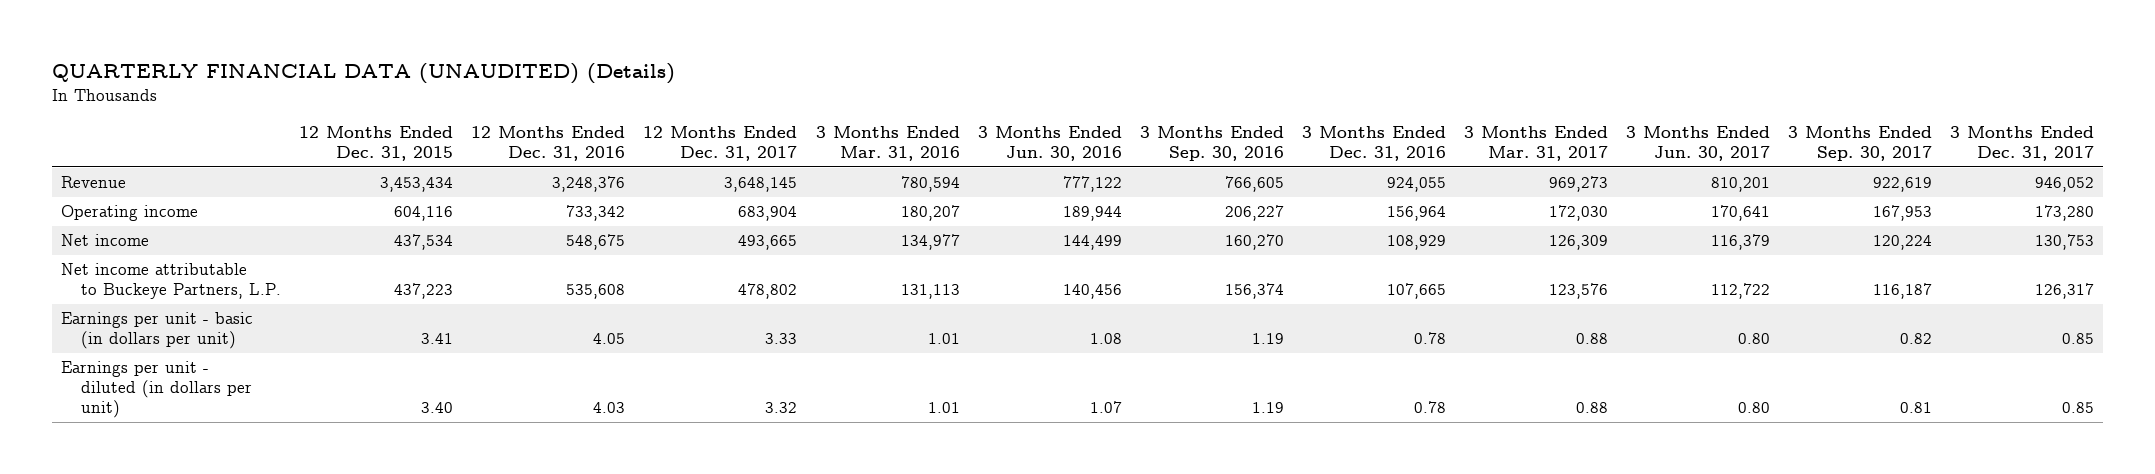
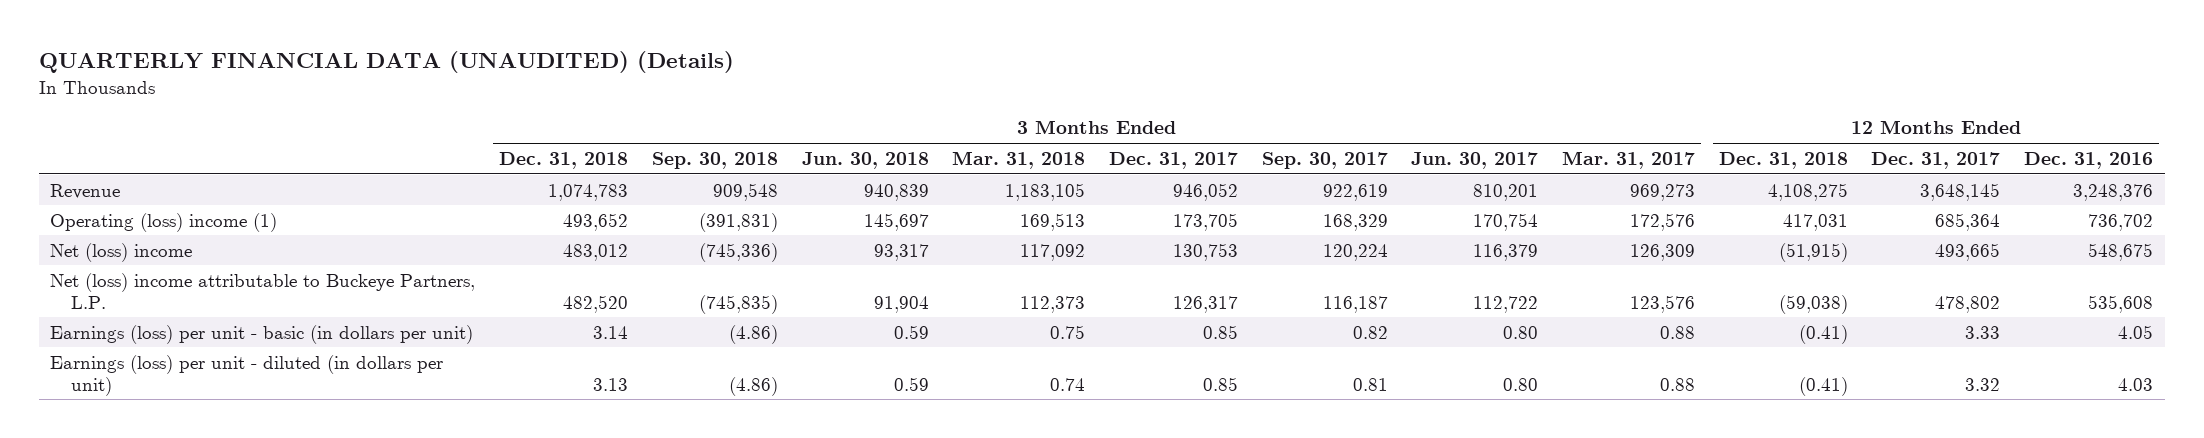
[299,126,454,162] 12 Months Ended Dec. 31, 2015 -> none
[815,126,960,162] 3 Months Ended Mar. 31, 2016 -> none
[977,126,1122,162] 3 Months Ended Jun. 30, 2016 -> none
[1139,126,1284,162] 3 Months Ended Sep. 30, 2016 -> none
[1301,126,1446,162] 3 Months Ended Dec. 31, 2016 -> none
none -> [499,151,629,169] Dec. 31, 2018
none -> [651,151,778,169] Sep. 30, 2018
none -> [801,151,929,169] Jun. 30, 2018
none -> [952,150,1086,169] Mar. 31, 2018
none -> [1718,151,1848,169] Dec. 31, 2018
[61,205,199,222] Operating income -> [50,212,278,232] Operating (loss) income (1)
[566,205,626,222] 733,342 -> [2088,213,2154,231] 736,702
[738,206,798,222] 683,904 -> [1935,212,2001,231] 685,364
[1548,205,1608,222] 172,030 -> [1630,212,1696,231] 172,576
[1710,205,1770,222] 170,641 -> [1473,212,1539,231] 170,754
[1872,205,1932,222] 167,953 -> [1322,213,1388,231] 168,329
[2035,205,2095,222] 173,280 -> [1172,212,1238,231] 173,705
[61,234,150,247] Net income -> [50,242,193,262] Net (loss) income
[61,263,282,300] Net income attributable to Buckeye Partners, L.P. -> [50,272,476,309] Net (loss) income attributable to Buckeye Partners, L.P.
[61,312,254,350] Earnings per unit - basic (in dollars per unit) -> [50,324,474,344] Earnings (loss) per unit - basic (in dollars per unit)
[61,361,253,419] Earnings per unit - diluted (in dollars per unit) -> [50,354,444,396] Earnings (loss) per unit - diluted (in dollars per unit)

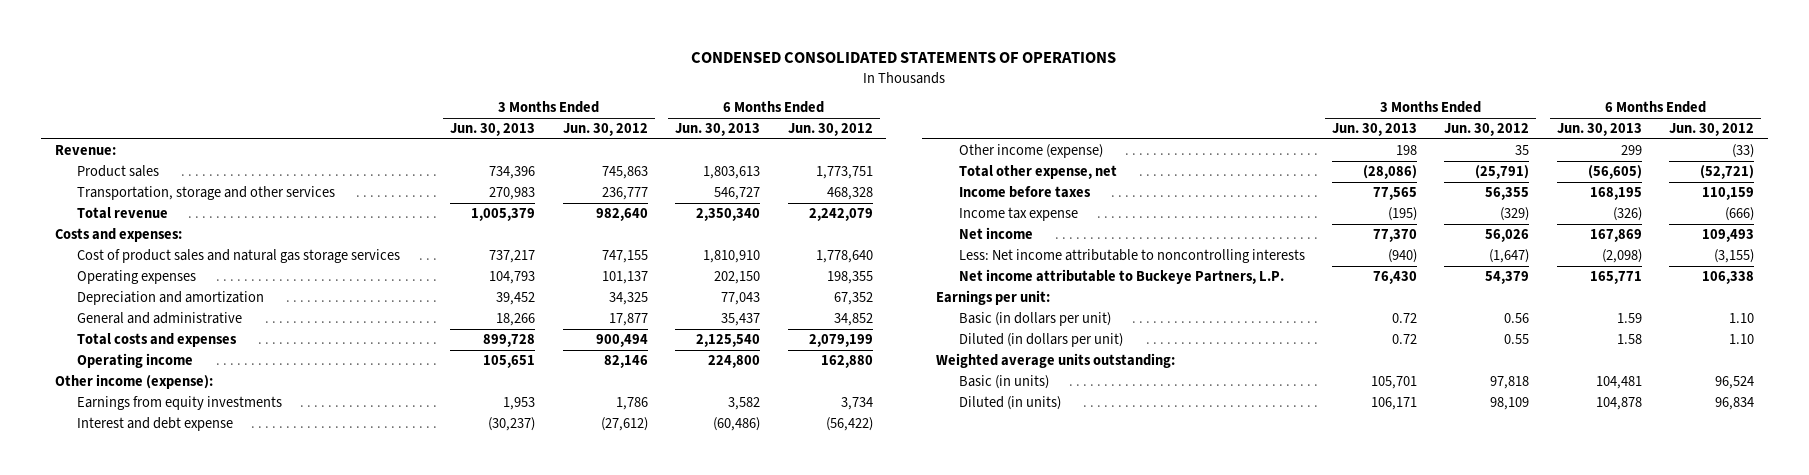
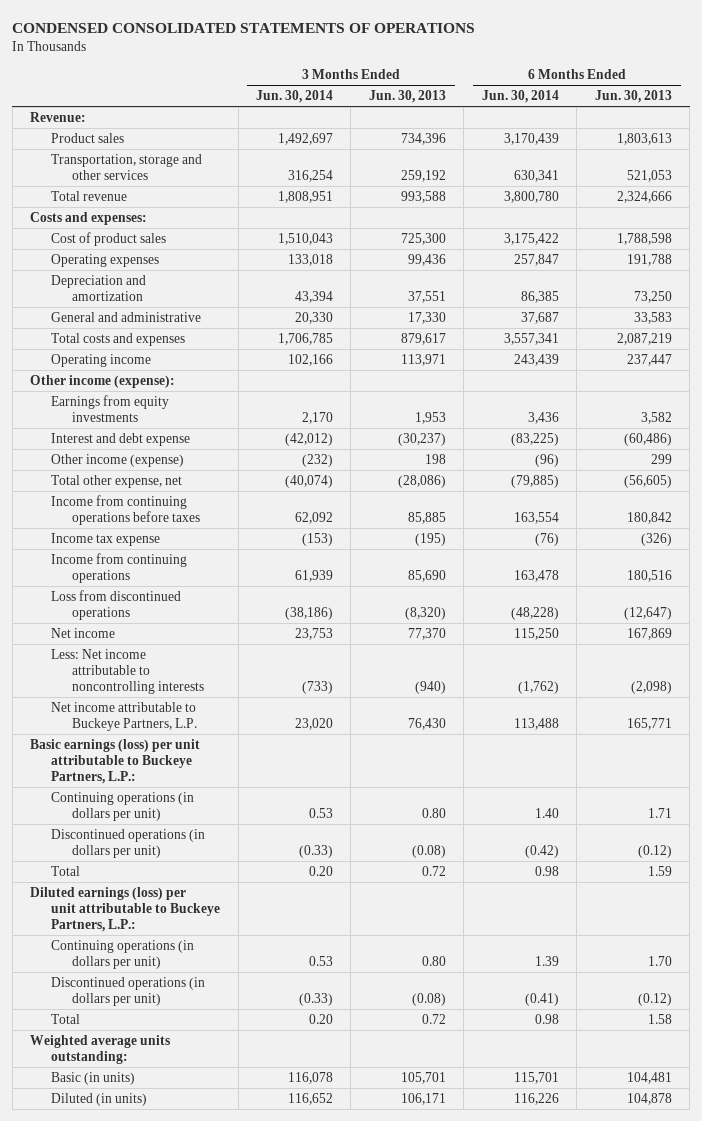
[562,123,648,137] Jun. 30, 2012 -> none
[787,123,873,137] Jun. 30, 2012 -> none
none -> [255,90,333,104] Jun. 30, 2014
none -> [481,90,559,104] Jun. 30, 2014
[489,187,536,201] 270,983 -> [400,169,446,182] 259,192
[714,187,761,201] 546,727 -> [626,169,672,182] 521,053
[471,208,536,222] 1,005,379 -> [400,190,446,203] 993,588
[696,208,761,222] 2,350,340 -> [616,190,672,203] 2,324,666
[76,249,400,264] Cost of product sales and natural gas storage services -> [51,231,167,246] Cost of product sales
[489,250,536,264] 737,217 -> [400,232,446,245] 725,300
[703,250,761,264] 1,810,910 -> [616,232,672,245] 1,788,598
[489,271,536,285] 104,793 -> [407,253,446,266] 99,436
[714,271,761,285] 202,150 -> [626,253,672,266] 191,788
[496,292,536,306] 39,452 -> [407,290,446,303] 37,551
[721,292,761,306] 77,043 -> [633,290,672,303] 73,250
[496,313,536,327] 18,266 -> [407,311,446,324] 17,330
[721,313,761,327] 35,437 -> [633,311,672,324] 33,583
[483,334,536,348] 899,728 -> [400,332,446,345] 879,617
[696,334,761,348] 2,125,540 -> [616,332,672,345] 2,087,219
[483,355,536,369] 105,651 -> [400,353,446,366] 113,971
[708,355,761,369] 224,800 -> [626,353,672,366] 237,447
[958,186,1091,199] Income before taxes -> [51,494,201,525] Income from continuing operations before taxes
[1372,187,1417,201] 77,565 -> [407,511,446,524] 85,885
[1589,187,1642,201] 168,195 -> [626,511,672,524] 180,842
none -> [51,552,188,583] Income from continuing operations
none -> [51,589,182,620] Loss from discontinued operations
[936,290,1051,306] Earnings per unit: -> none
none -> [29,738,200,784] Basic earnings (loss) per unit attributable to Buckeye Partners, L.P.:
none -> [51,791,195,821] Continuing operations (in dollars per unit)
none -> [51,828,206,858] Discontinued operations (in dollars per unit)
[958,312,1111,327] Basic (in dollars per unit) -> [51,865,81,876] Total
none -> [29,886,221,932] Diluted earnings (loss) per unit attributable to Buckeye Partners, L.P.:
none -> [51,939,195,969] Continuing operations (in dollars per unit)
none -> [51,976,206,1006] Discontinued operations (in dollars per unit)
[958,333,1123,348] Diluted (in dollars per unit) -> [51,1013,81,1024] Total

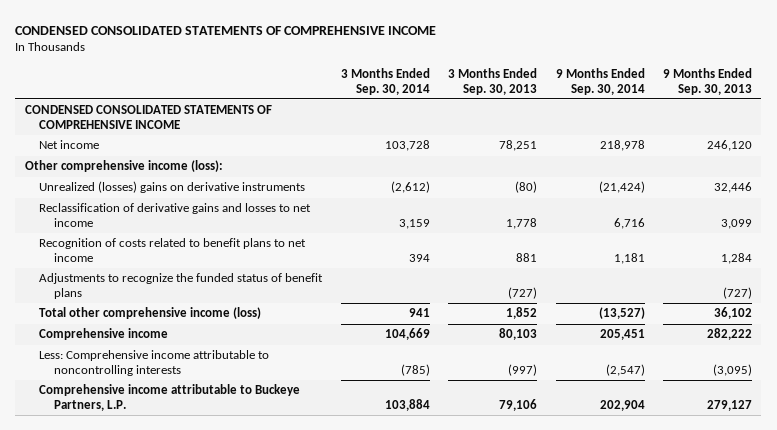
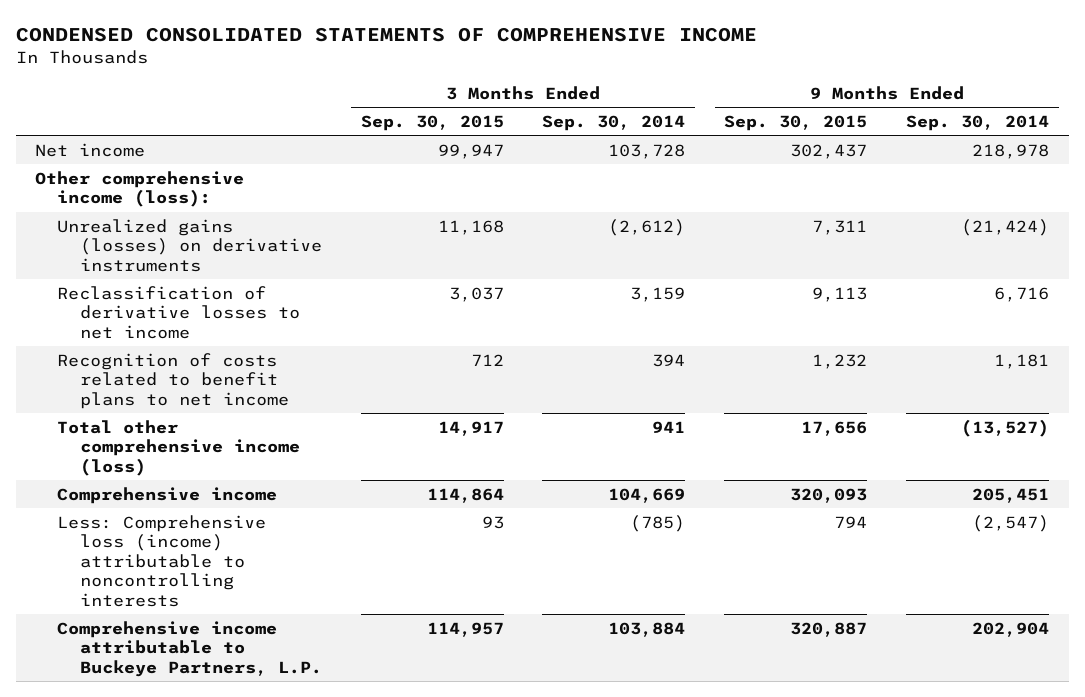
[448,68,538,95] 3 Months Ended Sep. 30, 2013 -> none
[663,68,753,95] 9 Months Ended Sep. 30, 2013 -> none
none -> [360,114,504,131] Sep. 30, 2015
none -> [724,114,868,131] Sep. 30, 2015
[24,105,272,129] CONDENSED CONSOLIDATED STATEMENTS OF COMPREHENSIVE INCOME -> none
[39,181,306,194] Unrealized (losses) gains on derivative instruments -> [57,218,322,272] Unrealized gains (losses) on derivative instruments
[39,203,312,227] Reclassification of derivative gains and losses to net income -> [57,285,300,339] Reclassification of derivative losses to net income
[39,273,324,299] Adjustments to recognize the funded status of benefit plans -> none
[39,350,270,376] Less: Comprehensive income attributable to noncontrolling interests -> [57,514,267,607] Less: Comprehensive loss (income) attributable to noncontrolling interests

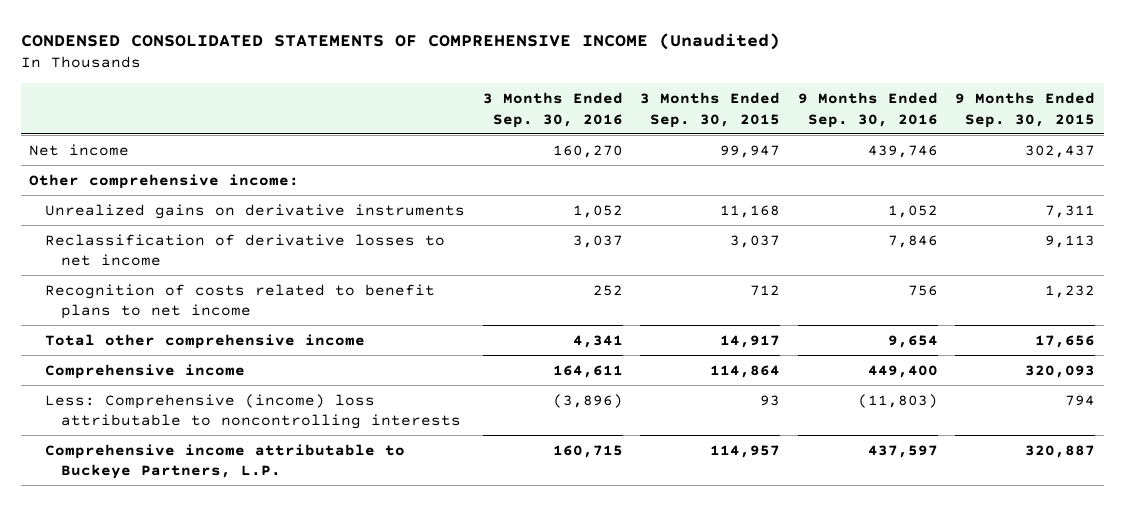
[15,26,757,42] CONDENSED CONSOLIDATED STATEMENTS OF COMPREHENSIVE INCOME -> [20,32,780,50] CONDENSED CONSOLIDATED STATEMENTS OF COMPREHENSIVE INCOME (Unaudited)
[542,114,686,131] Sep. 30, 2014 -> none
[906,114,1050,131] Sep. 30, 2014 -> none
none -> [482,91,623,128] 3 Months Ended Sep. 30, 2016
none -> [797,91,938,128] 9 Months Ended Sep. 30, 2016
[35,170,245,208] Other comprehensive income (loss): -> [29,173,300,189] Other comprehensive income:
[57,218,322,272] Unrealized gains (losses) on derivative instruments -> [45,203,466,219] Unrealized gains on derivative instruments
[57,419,300,476] Total other comprehensive income (loss) -> [45,333,366,349] Total other comprehensive income
[57,514,267,607] Less: Comprehensive loss (income) attributable to noncontrolling interests -> [45,393,462,430] Less: Comprehensive (income) loss attributable to noncontrolling interests

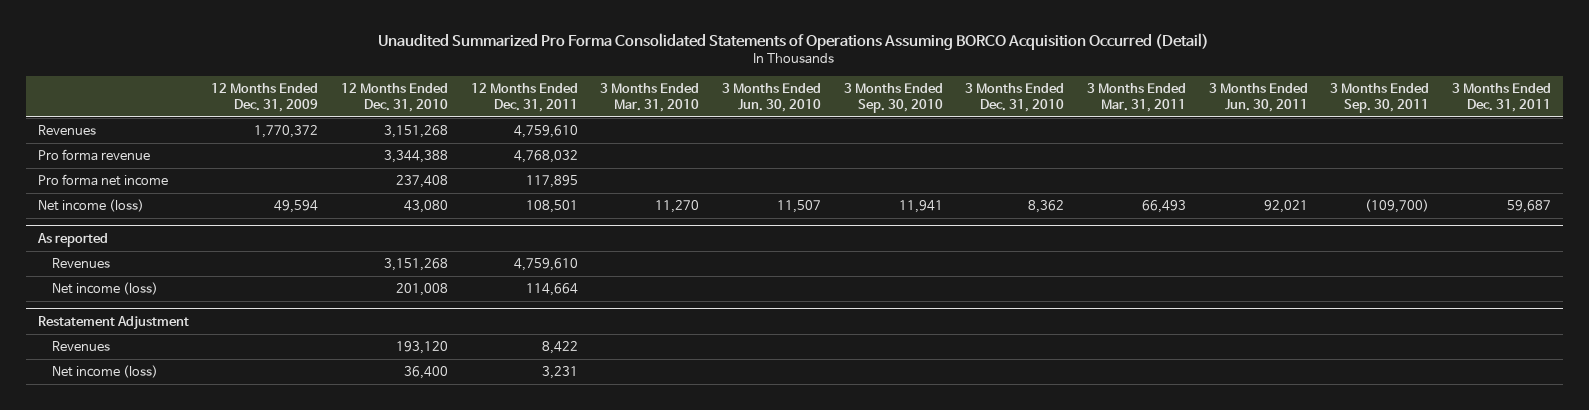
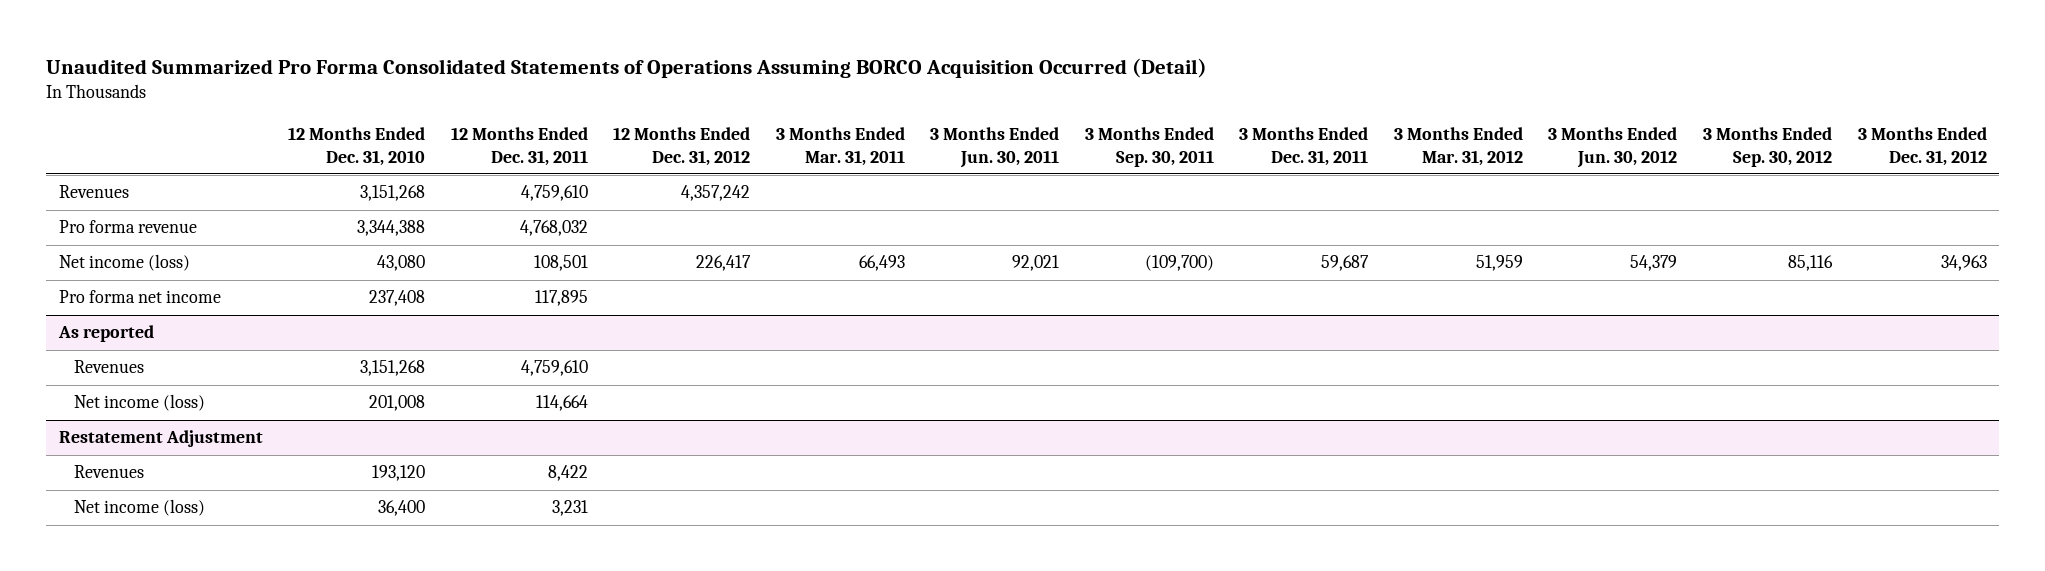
[211,82,319,112] 12 Months Ended Dec. 31, 2009 -> none
[600,82,700,112] 3 Months Ended Mar. 31, 2010 -> none
[722,82,822,112] 3 Months Ended Jun. 30, 2010 -> none
[843,82,943,113] 3 Months Ended Sep. 30, 2010 -> none
[965,82,1065,112] 3 Months Ended Dec. 31, 2010 -> none
none -> [613,126,751,166] 12 Months Ended Dec. 31, 2012
none -> [1393,126,1523,166] 3 Months Ended Mar. 31, 2012
none -> [1548,126,1678,168] 3 Months Ended Jun. 30, 2012
none -> [1703,126,1833,167] 3 Months Ended Sep. 30, 2012
none -> [1857,126,1987,166] 3 Months Ended Dec. 31, 2012
[37,174,168,187] Pro forma net income -> [58,290,221,304] Pro forma net income

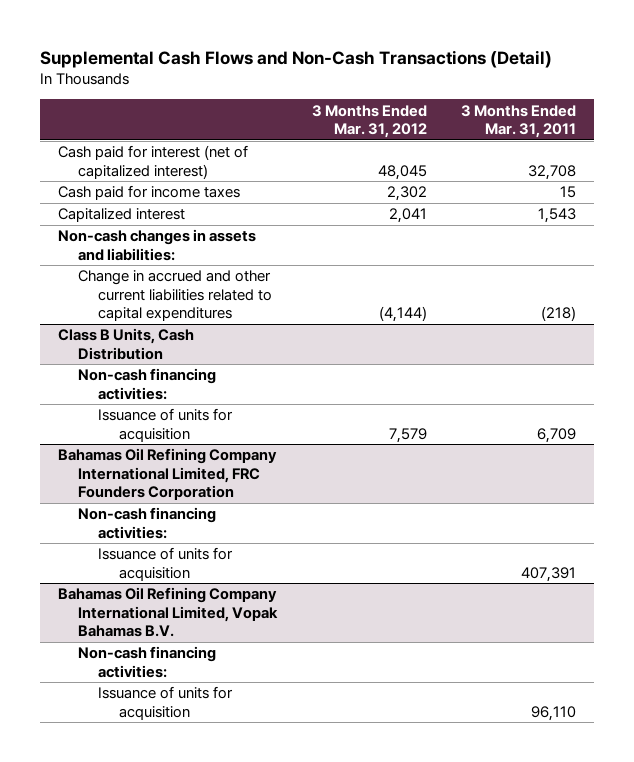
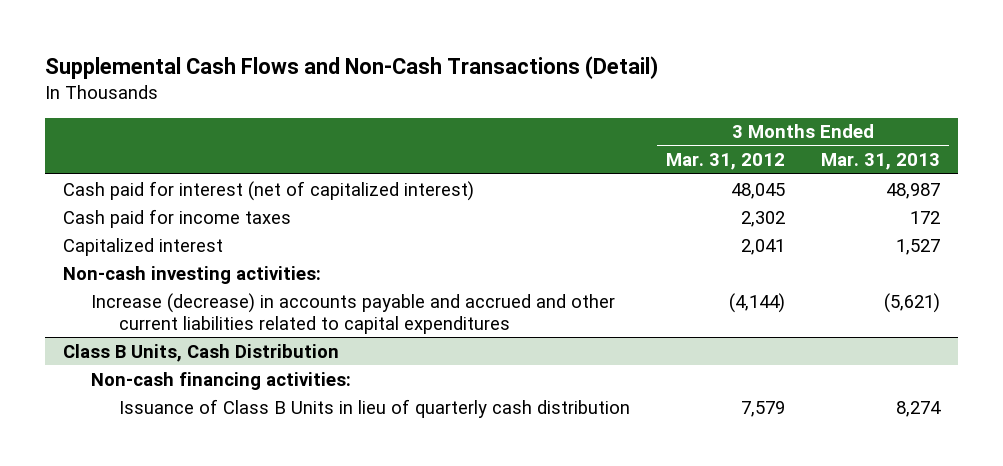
[461,104,577,138] 3 Months Ended Mar. 31, 2011 -> none
none -> [820,153,940,171] Mar. 31, 2013
[57,229,256,261] Non-cash changes in assets and liabilities: -> [62,265,321,284] Non-cash investing activities:
[77,270,273,321] Change in accrued and other current liabilities related to capital expenditures -> [90,292,615,334] Increase (decrease) in accounts payable and accrued and other current liabilities related to capital expenditures
[57,448,277,500] Bahamas Oil Refining Company International Limited, FRC Founders Corporation -> none
[77,507,216,539] Non-cash financing activities: -> none
[98,547,234,581] Issuance of units for acquisition -> none
[57,587,278,637] Bahamas Oil Refining Company International Limited, Vopak Bahamas B.V. -> none
[77,646,216,678] Non-cash financing activities: -> none
[98,686,234,720] Issuance of units for acquisition -> none
[98,408,234,442] Issuance of units for acquisition -> [118,398,630,418] Issuance of Class B Units in lieu of quarterly cash distribution

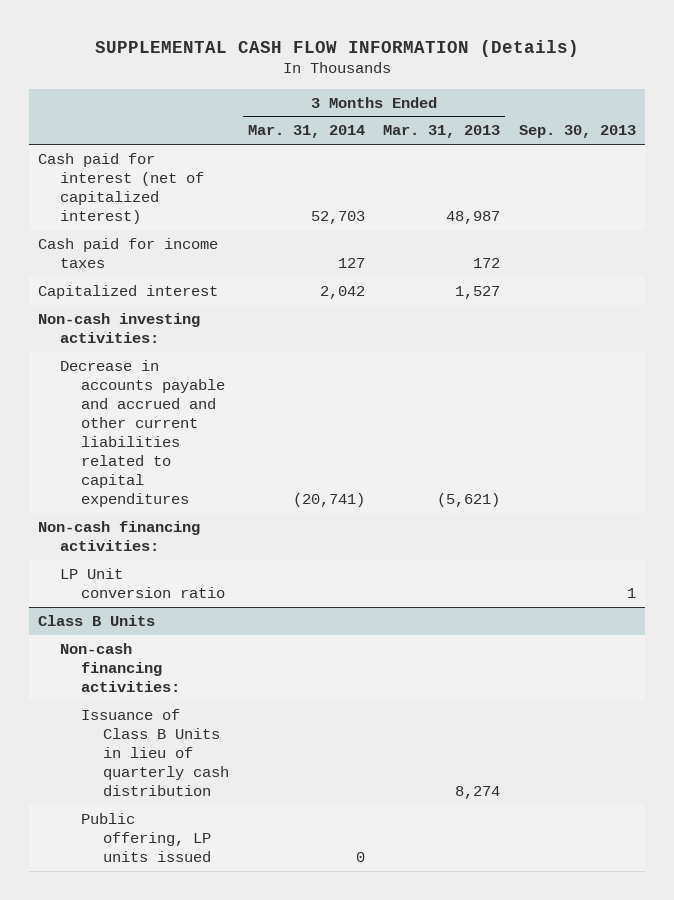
[44,55,658,79] Supplemental Cash Flows and Non-Cash Transactions (Detail) -> [94,39,579,57] SUPPLEMENTAL CASH FLOW INFORMATION (Details)
[665,153,785,171] Mar. 31, 2012 -> none
none -> [247,125,365,139] Mar. 31, 2014
none -> [518,125,636,139] Sep. 30, 2013
[62,343,339,362] Class B Units, Cash Distribution -> none
[90,292,615,334] Increase (decrease) in accounts payable and accrued and other current liabilities related to capital expenditures -> [59,359,226,507] Decrease in accounts payable and accrued and other current liabilities related to capital expenditures
none -> [59,567,226,598] LP Unit conversion ratio
none -> [38,614,156,626] Class B Units
none -> [59,642,181,692] Non-cash financing activities:
none -> [81,812,212,862] Public offering, LP units issued

